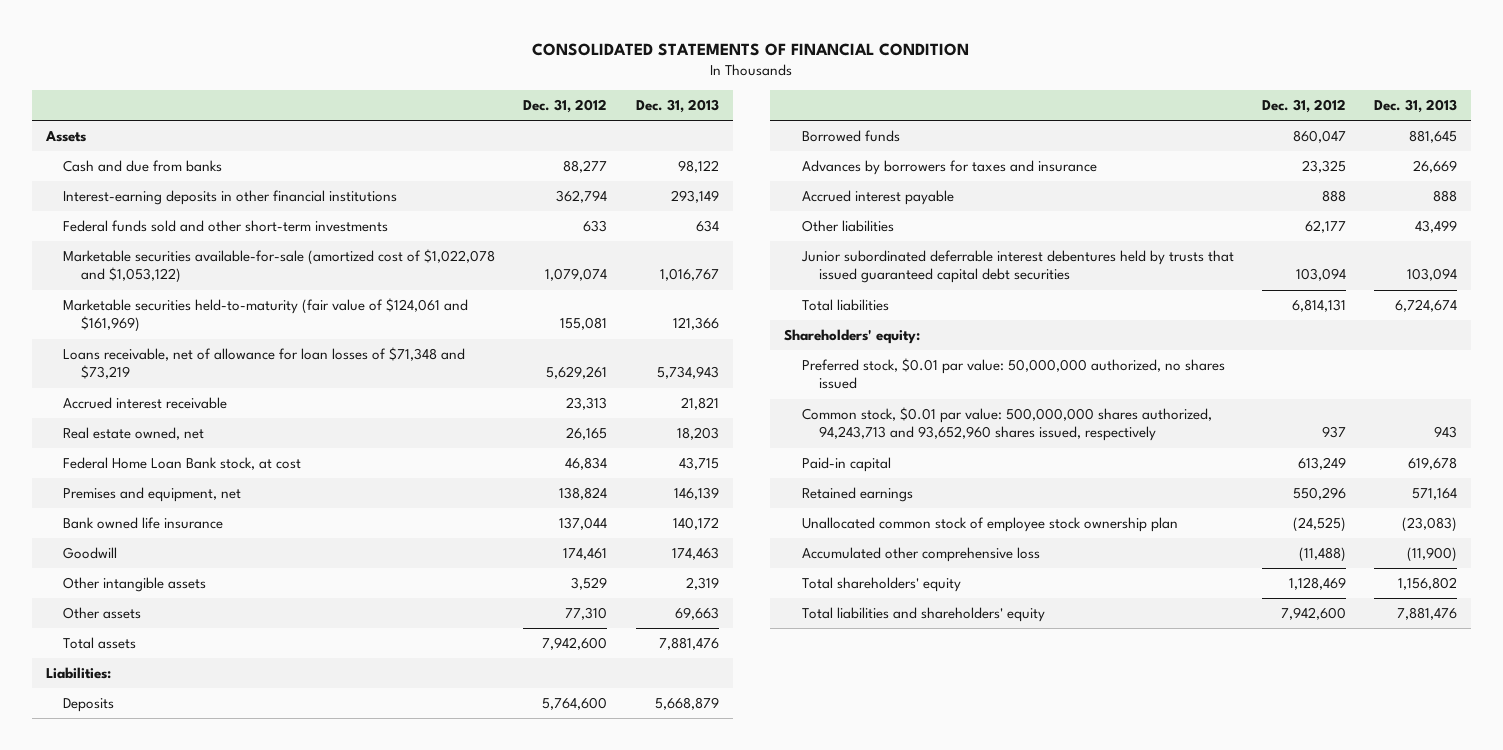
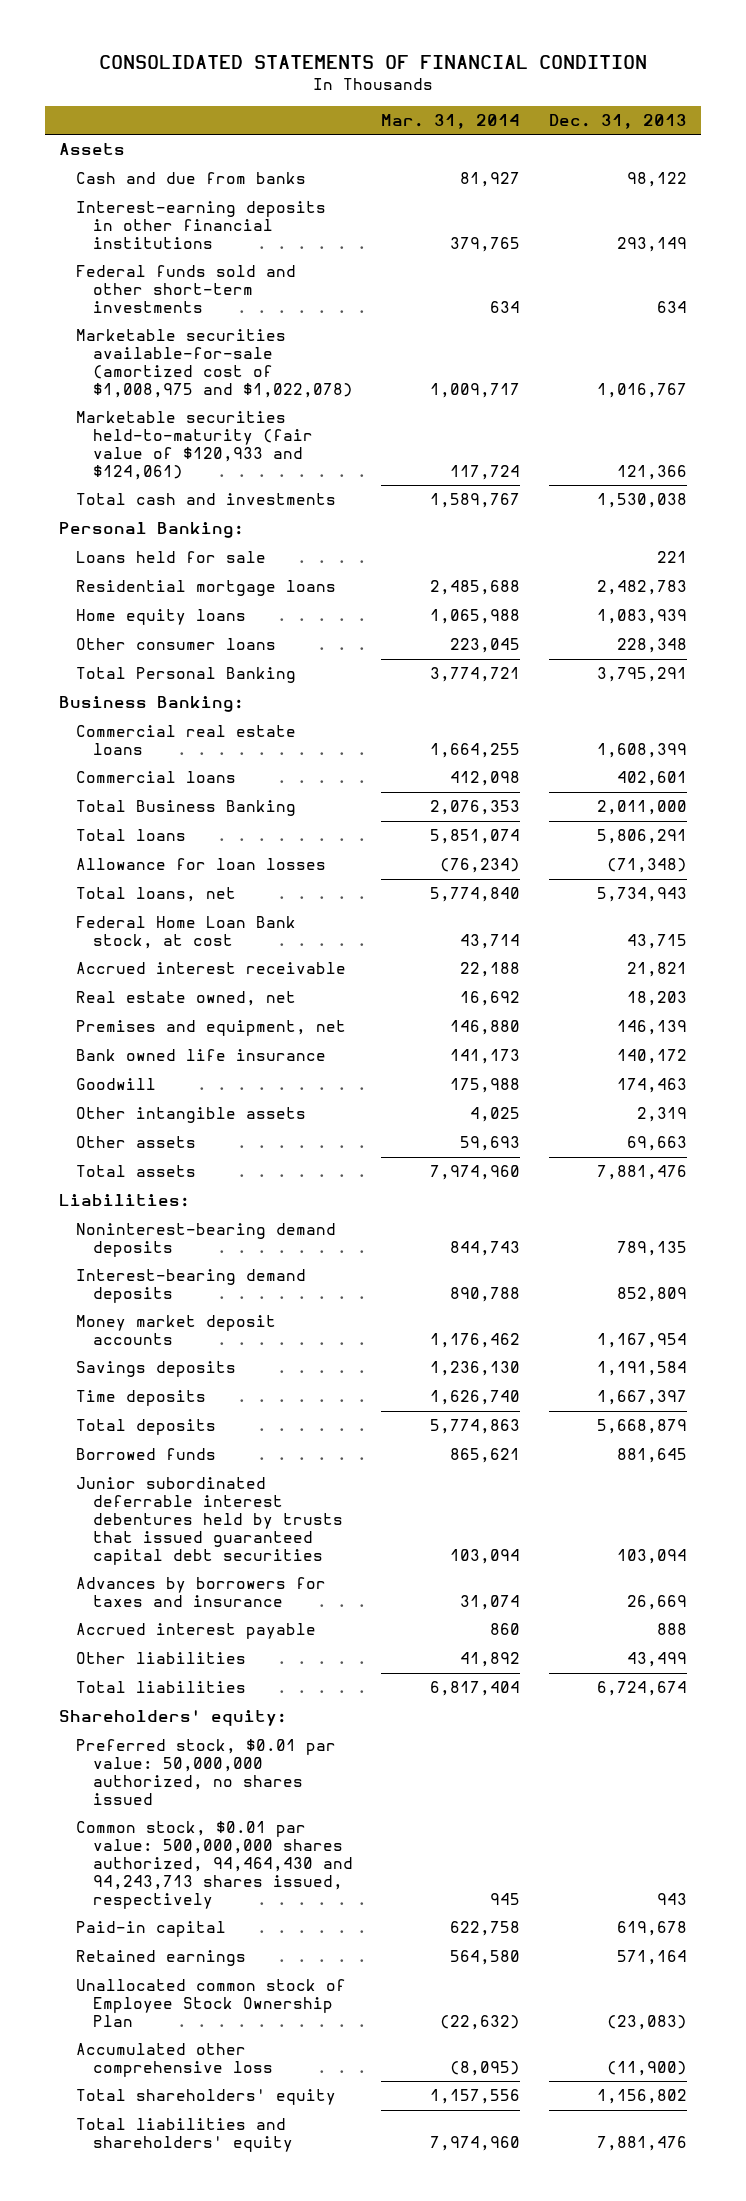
[523,99,608,114] Dec. 31, 2012 -> none
none -> [381,113,521,129] Mar. 31, 2014
[63,249,496,284] Marketable securities available-for-sale (amortized cost of $1,022,078 and $1,053,122) -> [76,329,353,399] Marketable securities available-for-sale (amortized cost of $1,008,975 and $1,022,078)
[63,298,469,333] Marketable securities held-to-maturity (fair value of $124,061 and $161,969) -> [76,411,313,481] Marketable securities held-to-maturity (fair value of $120,933 and $124,061)
none -> [76,493,337,506] Total cash and investments
none -> [59,522,245,539] Personal Banking:
none -> [76,551,267,564] Loans held for sale
none -> [76,580,337,597] Residential mortgage loans
none -> [76,609,247,626] Home equity loans
none -> [76,638,277,651] Other consumer loans
none -> [76,667,297,684] Total Personal Banking
none -> [59,696,245,713] Business Banking:
none -> [76,725,297,756] Commercial real estate loans
none -> [76,771,237,784] Commercial loans
none -> [76,800,297,817] Total Business Banking
none -> [76,829,187,842] Total loans
none -> [76,858,327,871] Allowance for loan losses
[63,347,466,380] Loans receivable, net of allowance for loan losses of $71,348 and $73,219 -> [76,887,237,903] Total loans, net
[63,457,302,471] Federal Home Loan Bank stock, at cost -> [76,916,297,950] Federal Home Loan Bank stock, at cost
none -> [76,1223,337,1258] Noninterest-bearing demand deposits
none -> [76,1269,307,1304] Interest-bearing demand deposits
none -> [76,1315,277,1346] Money market deposit accounts
none -> [76,1361,237,1378] Savings deposits
none -> [76,1390,207,1407] Time deposits
[63,698,115,713] Deposits -> [76,1419,217,1436] Total deposits
[800,250,1234,284] Junior subordinated deferrable interest debentures held by trusts that issued guaranteed capital debt securities -> [76,1477,343,1566] Junior subordinated deferrable interest debentures held by trusts that issued guaranteed capital debt securities
[801,407,1212,442] Common stock, $0.01 par value: 500,000,000 shares authorized, 94,243,713 and 93,652,960 shares issued, respectively -> [76,1821,353,1910] Common stock, $0.01 par value: 500,000,000 shares authorized, 94,464,430 and 94,243,713 shares issued, respectively
[801,517,1178,533] Unallocated common stock of employee stock ownership plan -> [76,1979,347,2028] Unallocated common stock of Employee Stock Ownership Plan

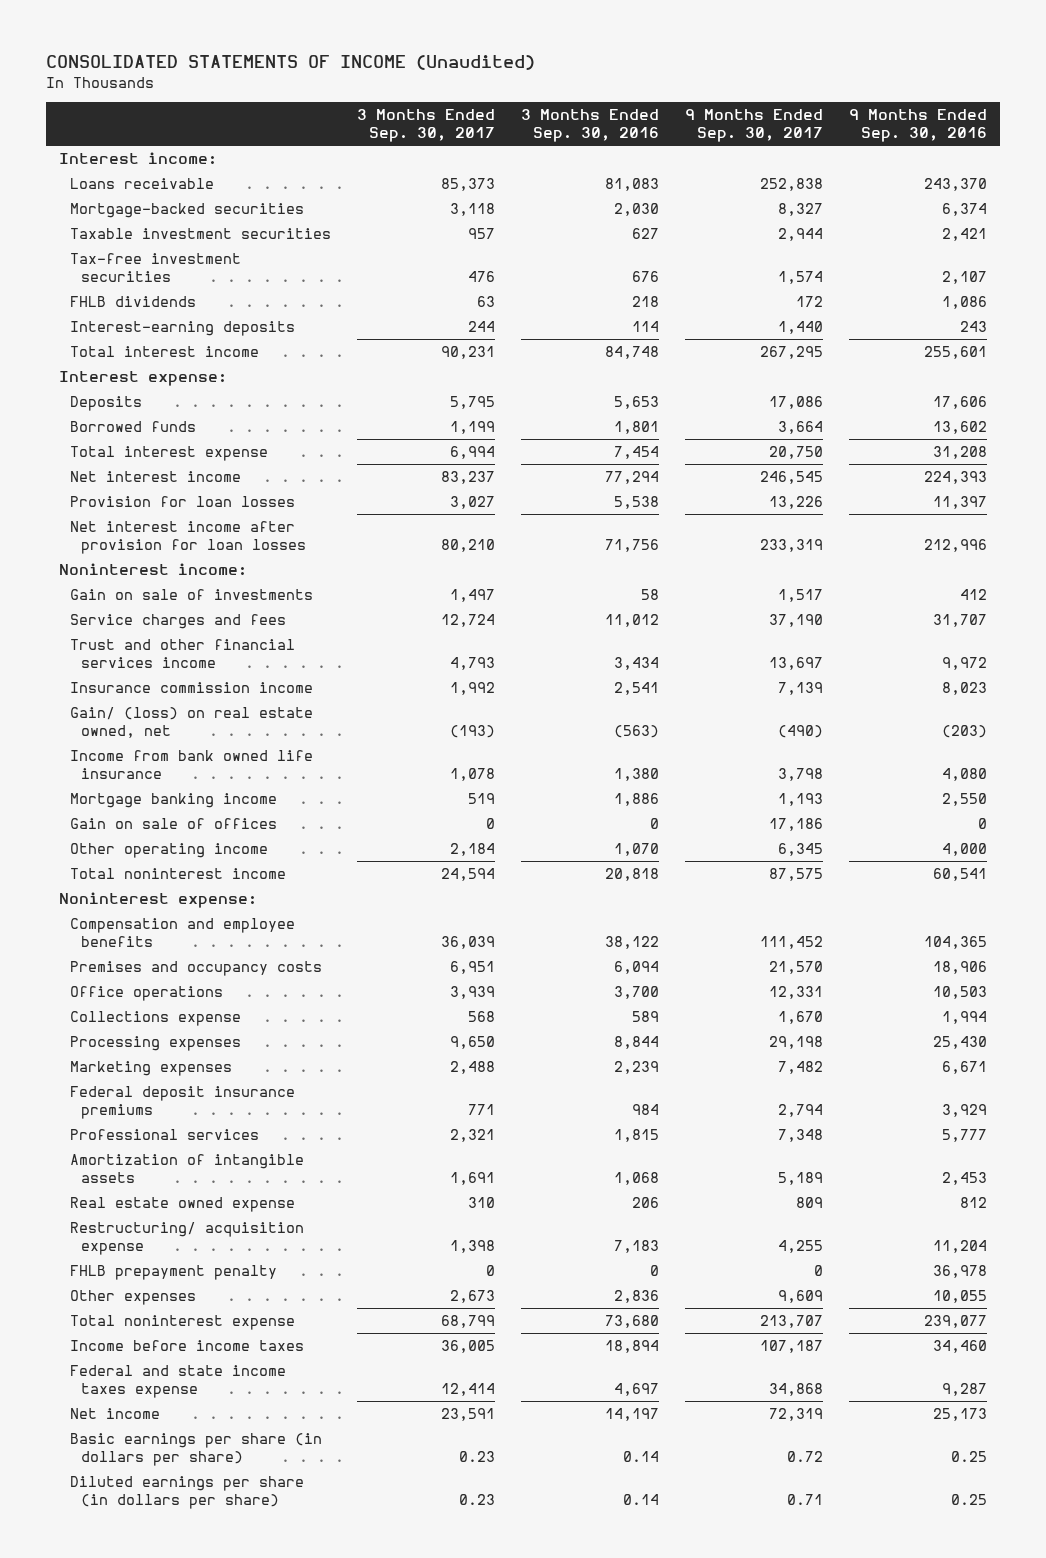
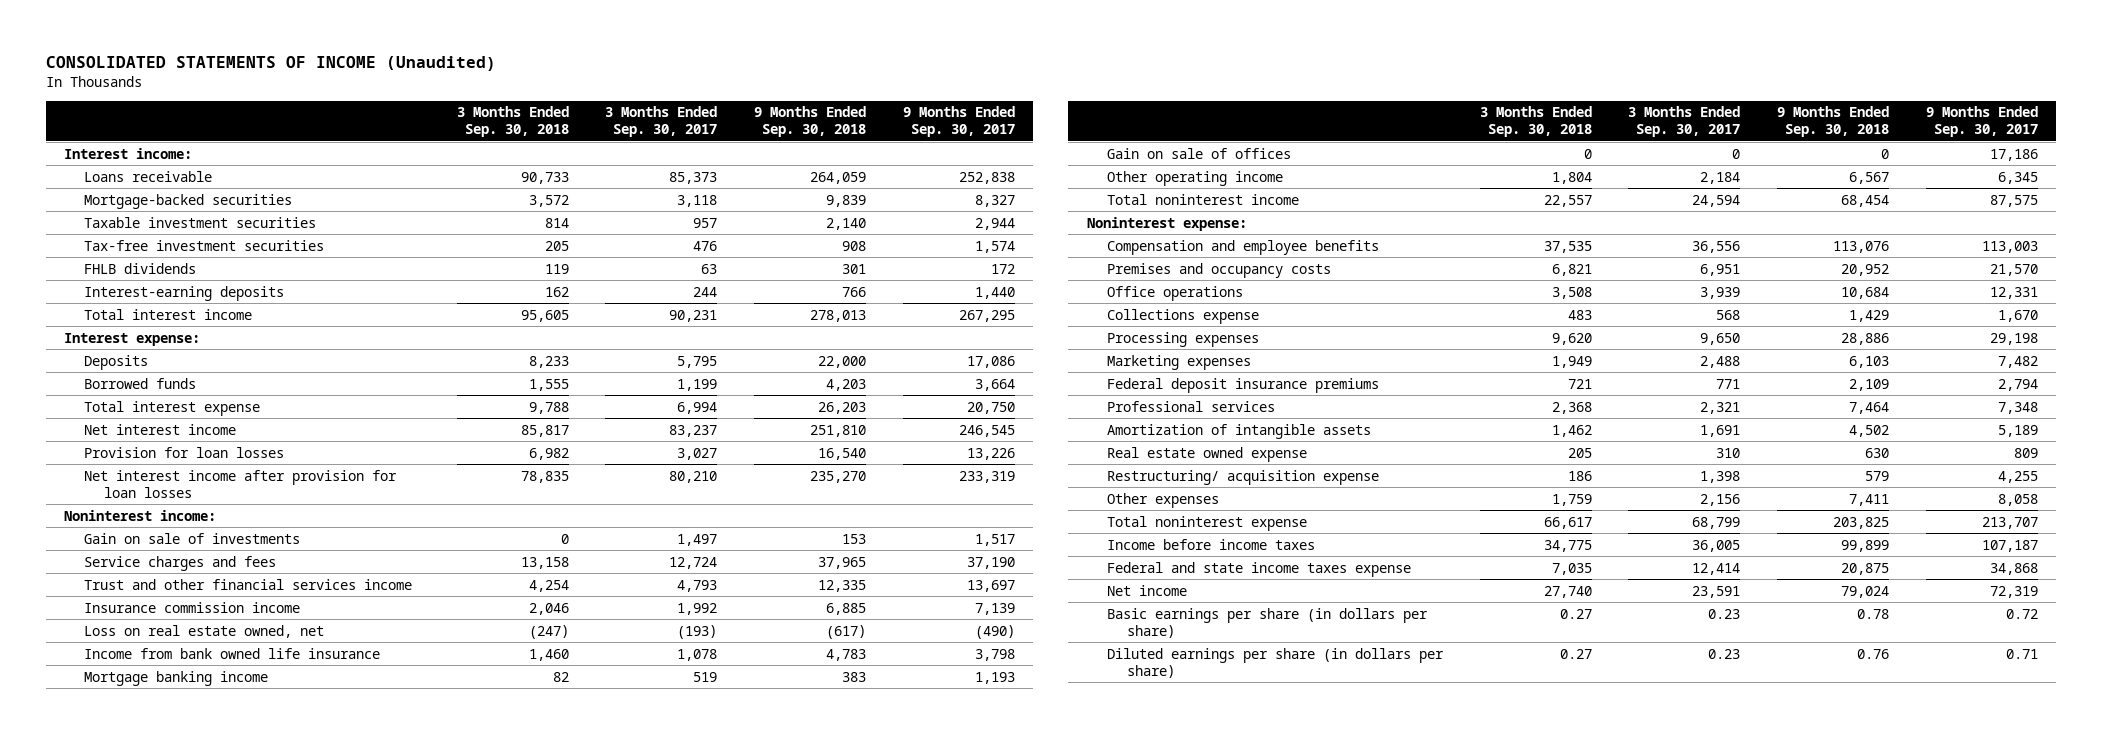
[521,109,660,143] 3 Months Ended Sep. 30, 2016 -> none
[849,109,988,143] 9 Months Ended Sep. 30, 2016 -> none
none -> [456,106,569,138] 3 Months Ended Sep. 30, 2018
none -> [754,106,867,138] 9 Months Ended Sep. 30, 2018
[69,707,313,739] Gain/ (loss) on real estate owned, net -> [84,624,325,638] Loss on real estate owned, net
[441,936,496,950] 36,039 -> [1692,240,1741,253] 36,556
[760,936,824,950] 111,452 -> [1981,240,2038,253] 113,003
[69,1265,277,1281] FHLB prepayment penalty -> none
[450,1290,496,1304] 2,673 -> [1700,493,1741,506] 2,156
[778,1290,824,1304] 9,609 -> [1997,493,2038,506] 8,058

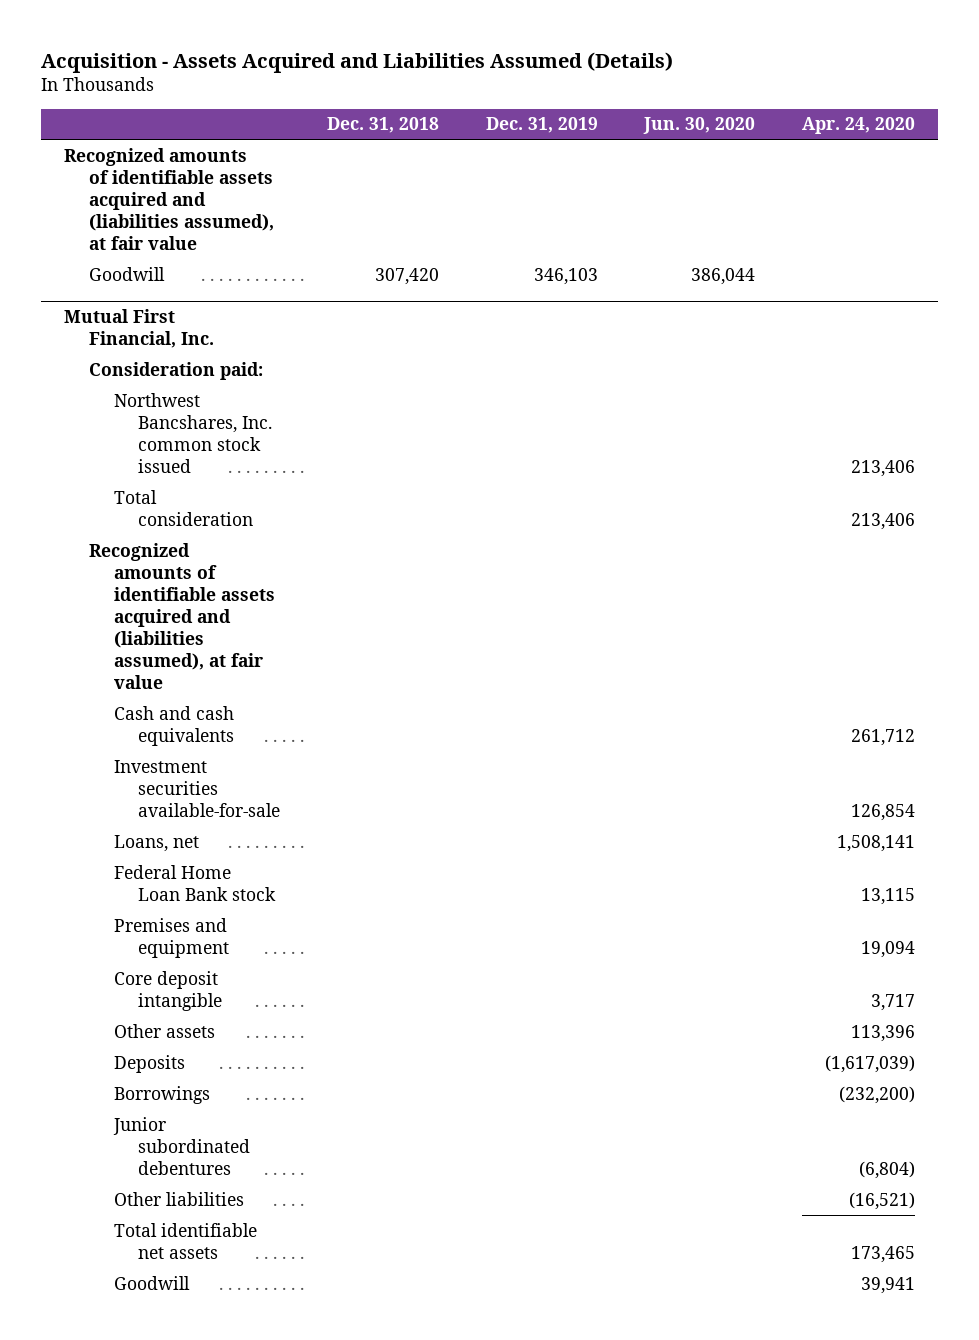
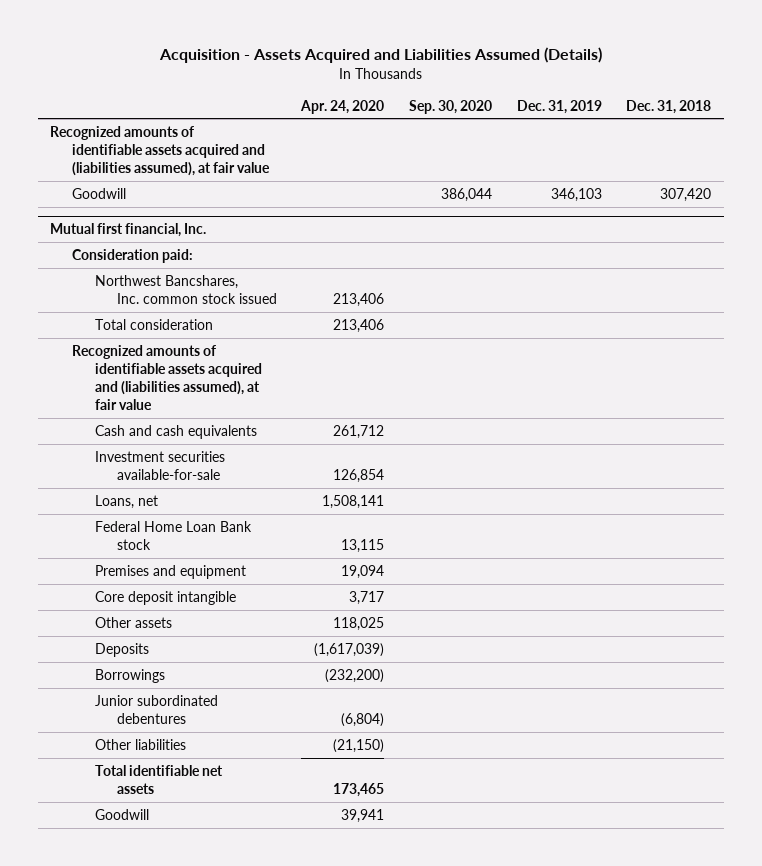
[643,117,756,135] Jun. 30, 2020 -> none
none -> [409,99,493,114] Sep. 30, 2020
[64,308,214,348] Mutual First Financial, Inc. -> [50,222,207,237] Mutual first financial, Inc.
[851,1024,916,1042] 113,396 -> [333,616,385,631] 118,025
[849,1191,916,1210] (16,521) -> [333,738,385,753] (21,150)

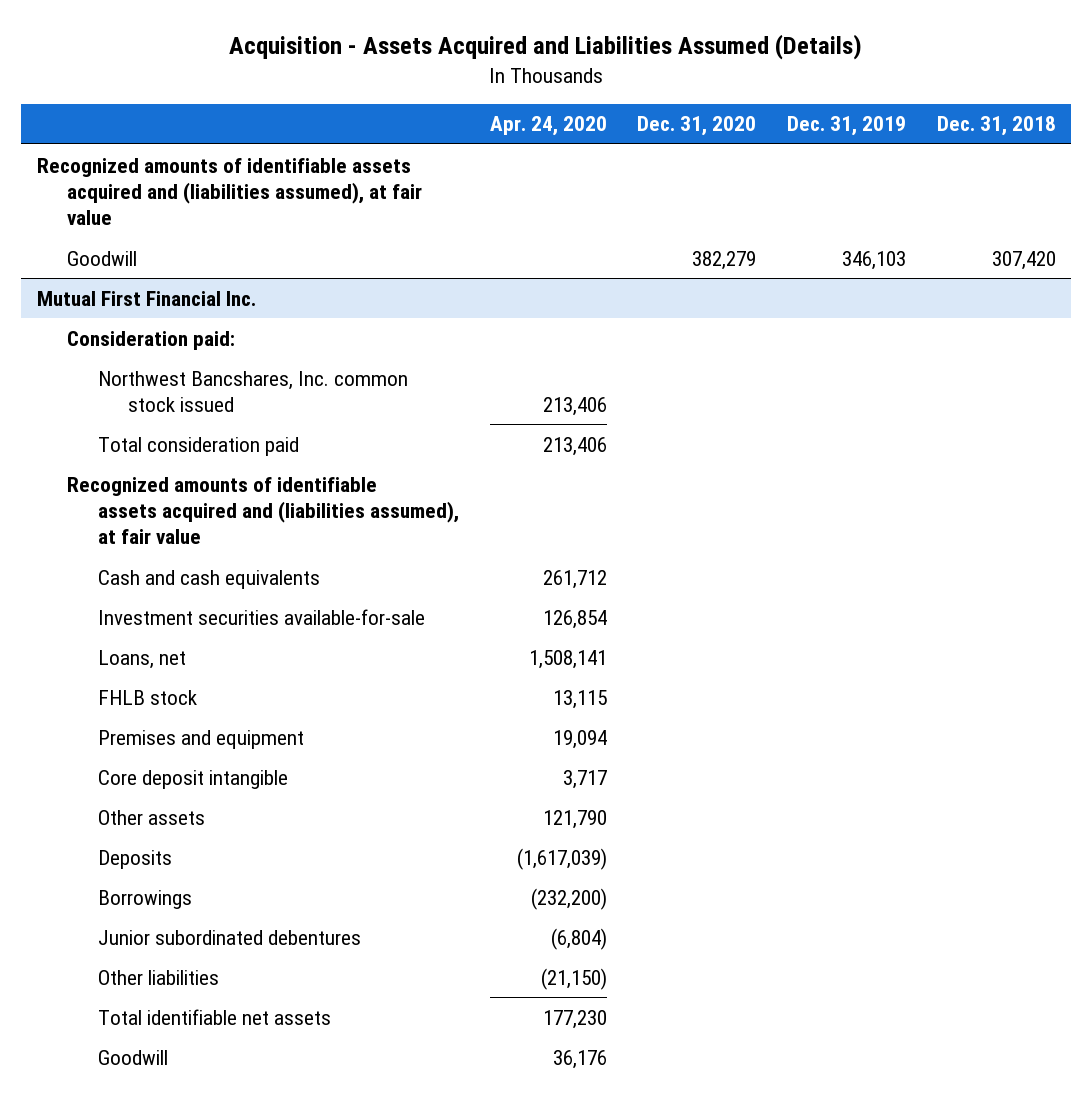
[409,99,493,114] Sep. 30, 2020 -> none
none -> [637,116,757,137] Dec. 31, 2020
[50,222,207,237] Mutual first financial, Inc. -> [36,290,256,306] Mutual First Financial Inc.
[94,318,213,330] Total consideration -> [97,436,299,456] Total consideration paid
[94,520,252,550] Federal Home Loan Bank stock -> [97,689,197,705] FHLB stock
[333,616,385,631] 118,025 -> [542,809,607,829] 121,790
[333,782,385,797] 173,465 -> [542,1009,607,1029] 177,230
[341,808,385,823] 39,941 -> [552,1049,607,1069] 36,176

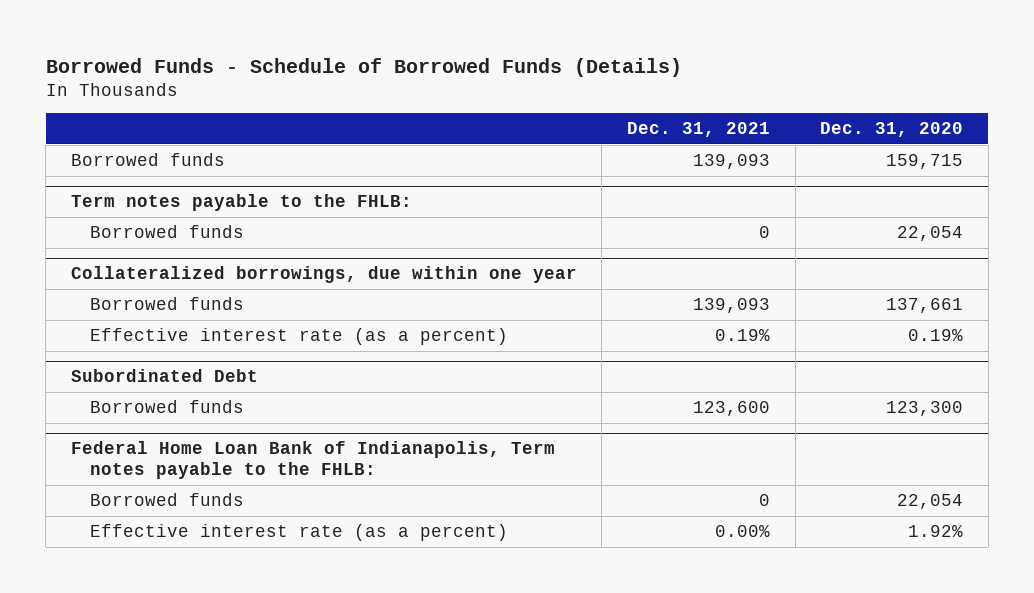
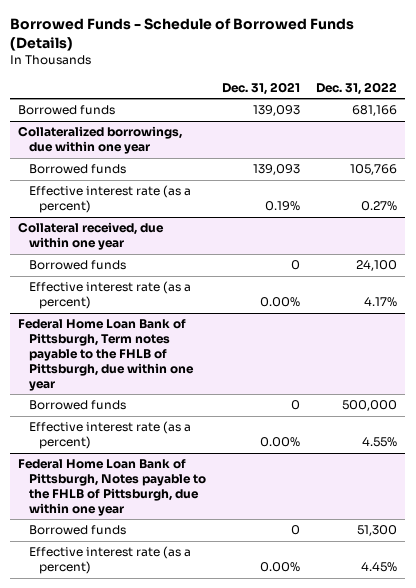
[820,122,964,138] Dec. 31, 2020 -> none
none -> [316,81,398,95] Dec. 31, 2022
[70,194,412,212] Term notes payable to the FHLB: -> none
[90,225,245,239] Borrowed funds -> none
[70,369,258,383] Subordinated Debt -> none
[90,400,245,414] Borrowed funds -> none
[70,441,555,480] Federal Home Loan Bank of Indianapolis, Term notes payable to the FHLB: -> none
none -> [18,222,165,251] Collateral received, due within one year
none -> [18,319,194,391] Federal Home Loan Bank of Pittsburgh, Term notes payable to the FHLB of Pittsburgh, due within one year
none -> [28,400,126,411] Borrowed funds
none -> [28,421,191,450] Effective interest rate (as a percent)
none -> [18,459,206,516] Federal Home Loan Bank of Pittsburgh, Notes payable to the FHLB of Pittsburgh, due within one year
none -> [28,525,126,536] Borrowed funds
none -> [28,546,191,575] Effective interest rate (as a percent)

